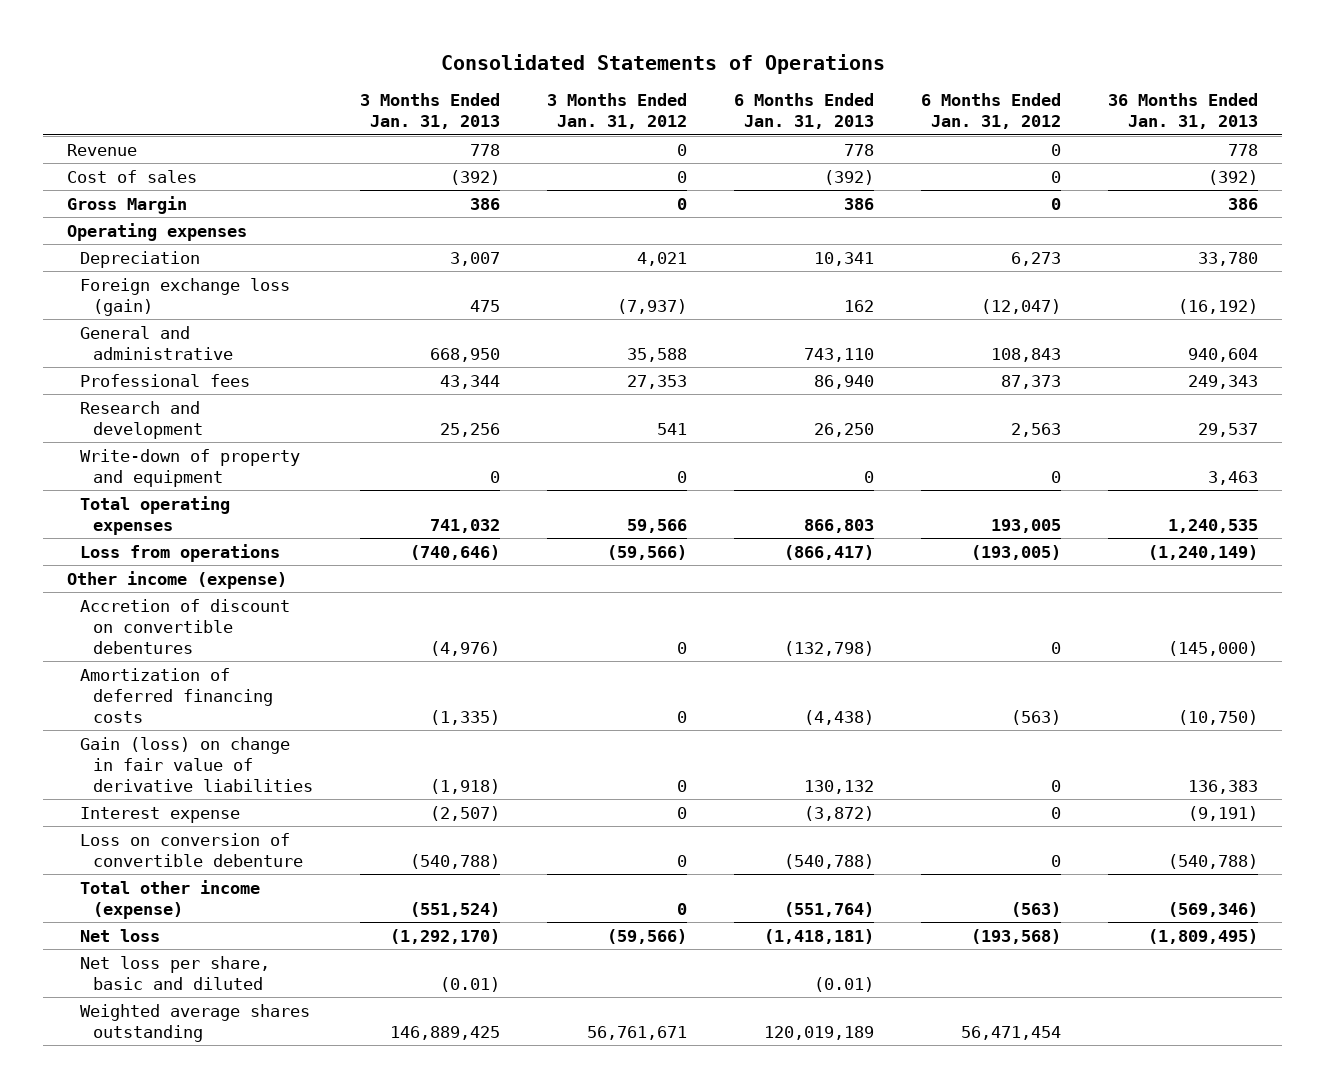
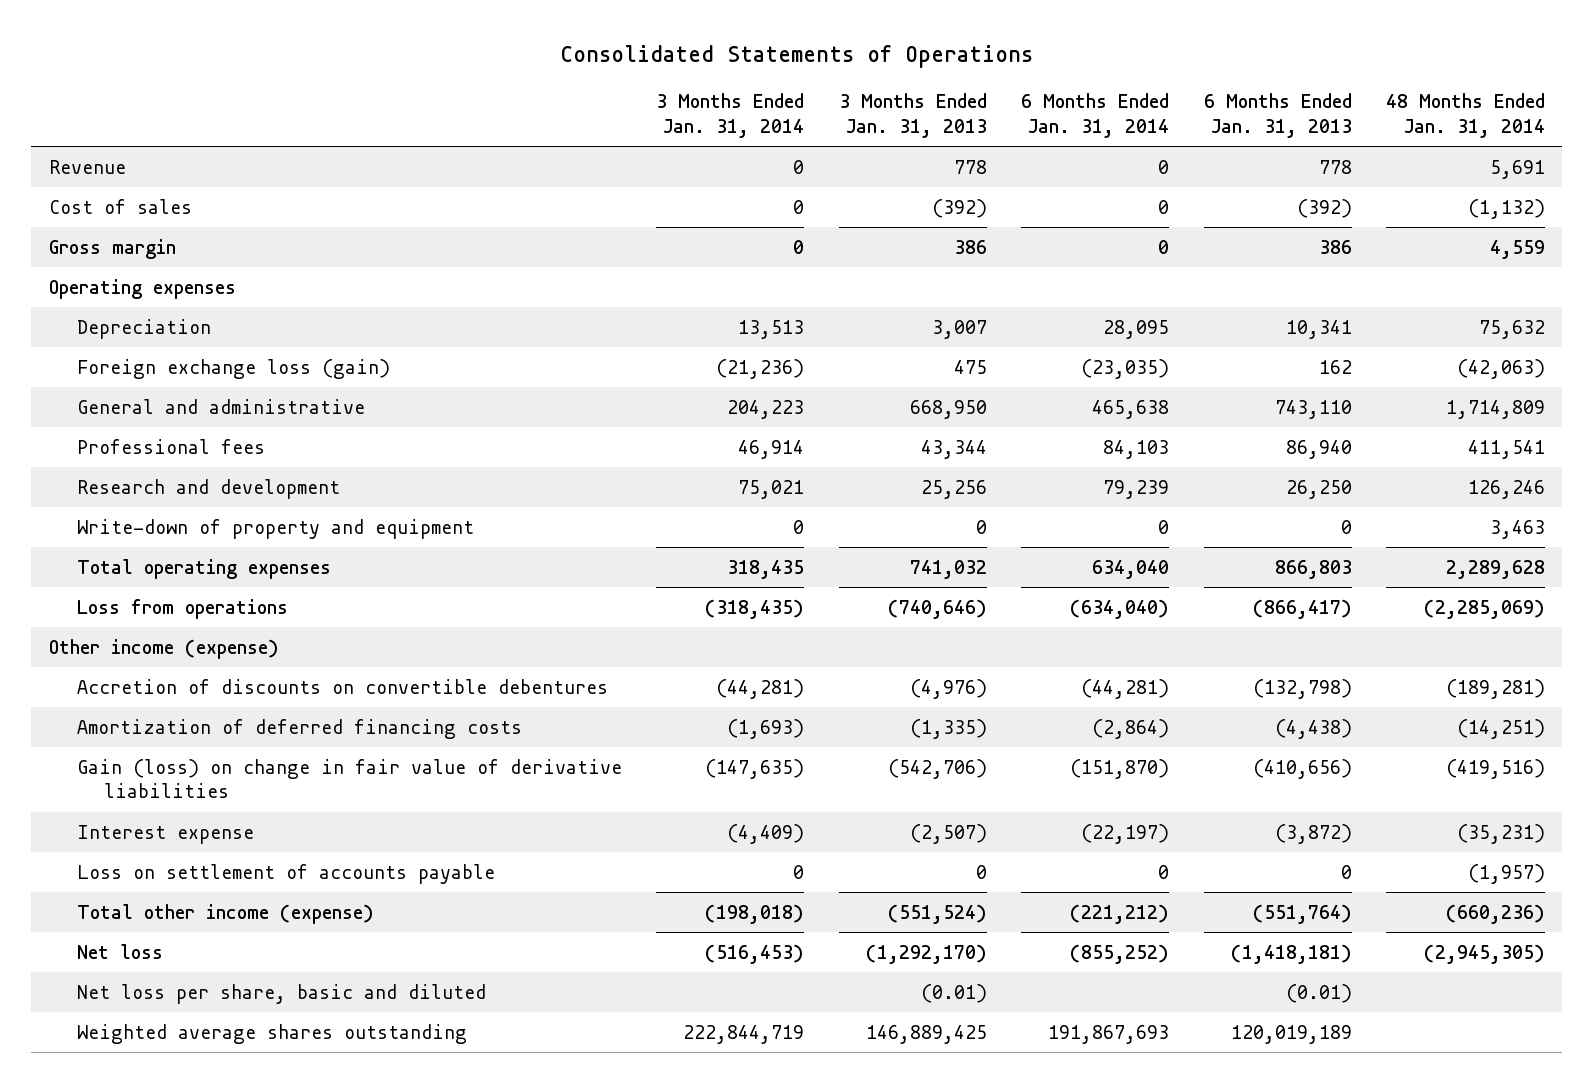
[547,93,688,130] 3 Months Ended Jan. 31, 2012 -> none
[921,93,1062,130] 6 Months Ended Jan. 31, 2012 -> none
[1108,93,1259,130] 36 Months Ended Jan. 31, 2013 -> none
none -> [656,93,805,138] 3 Months Ended Jan. 31, 2014
none -> [1021,93,1170,138] 6 Months Ended Jan. 31, 2014
none -> [1386,93,1546,138] 48 Months Ended Jan. 31, 2014
[67,195,188,214] Gross Margin -> [48,238,176,259] Gross margin
[79,598,290,654] Accretion of discount on convertible debentures -> [76,678,608,694] Accretion of discounts on convertible debentures
[430,778,501,794] (1,918) -> [887,758,987,779] (542,706)
[804,779,875,794] 130,132 -> [1252,758,1352,779] (410,656)
[79,832,303,867] Loss on conversion of convertible debenture -> none
none -> [76,863,495,884] Loss on settlement of accounts payable

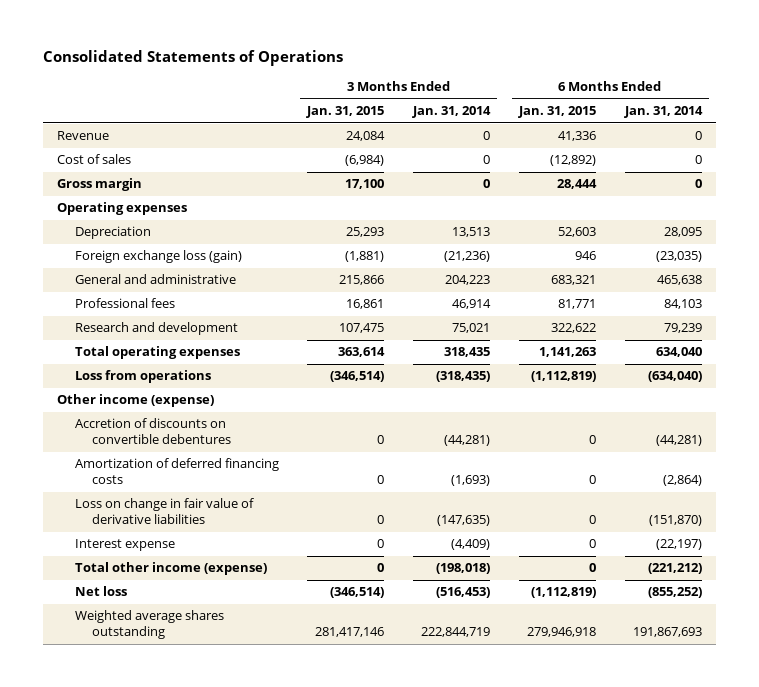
[838,93,987,138] 3 Months Ended Jan. 31, 2013 -> none
[1203,93,1352,138] 6 Months Ended Jan. 31, 2013 -> none
[1386,93,1546,138] 48 Months Ended Jan. 31, 2014 -> none
none -> [306,106,385,119] Jan. 31, 2015
none -> [517,106,596,119] Jan. 31, 2015
[76,518,474,539] Write-down of property and equipment -> none
[76,758,622,799] Gain (loss) on change in fair value of derivative liabilities -> [74,498,254,524] Loss on change in fair value of derivative liabilities
[76,863,495,884] Loss on settlement of accounts payable -> none
[76,983,486,1004] Net loss per share, basic and diluted -> none

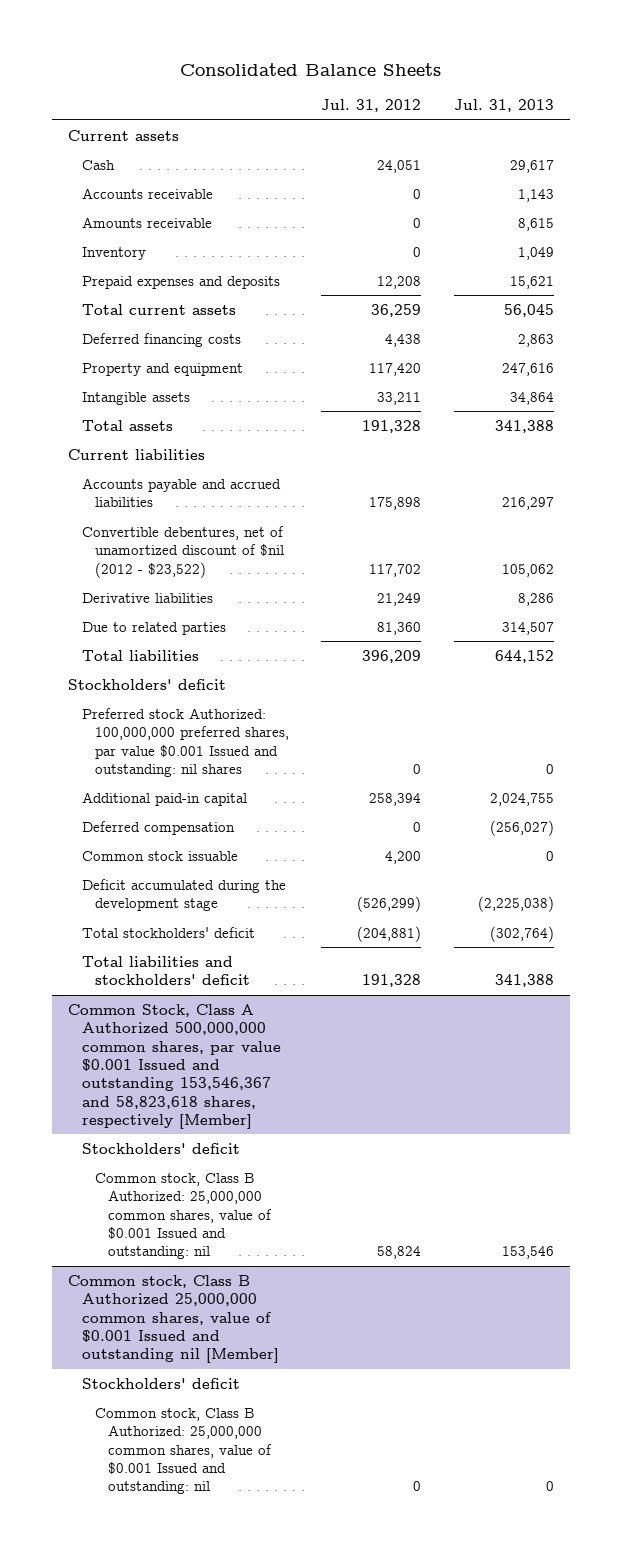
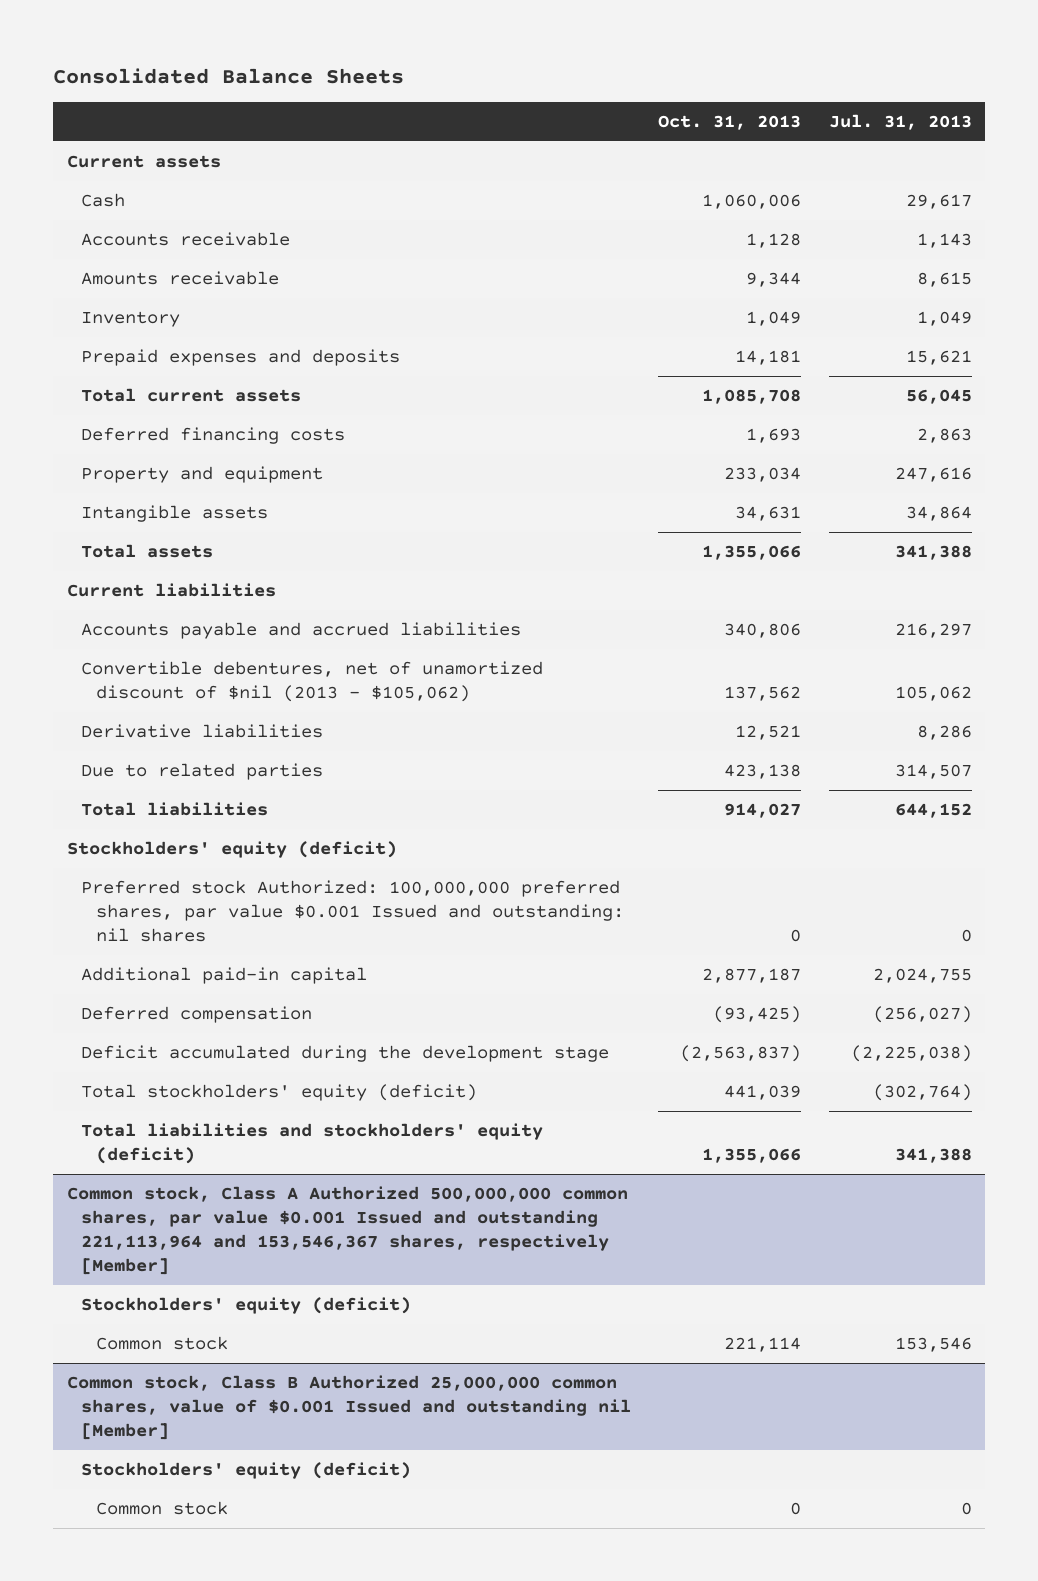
[321,99,422,113] Jul. 31, 2012 -> none
none -> [658,114,802,130] Oct. 31, 2013
[81,525,284,578] Convertible debentures, net of unamortized discount of $nil (2012 - $23,522) -> [81,661,544,703] Convertible debentures, net of unamortized discount of $nil (2013 - $105,062)
[68,678,227,690] Stockholders' deficit -> [66,841,397,859] Stockholders' equity (deficit)
[81,850,238,861] Common stock issuable -> none
[81,926,255,938] Total stockholders' deficit -> [81,1084,478,1102] Total stockholders' equity (deficit)
[81,955,250,986] Total liabilities and stockholders' deficit -> [81,1123,544,1165] Total liabilities and stockholders' equity (deficit)
[68,1003,281,1129] Common Stock, Class A Authorized 500,000,000 common shares, par value $0.001 Issued and outstanding 153,546,367 and 58,823,618 shares, respectively [Member] -> [66,1186,628,1276] Common stock, Class A Authorized 500,000,000 common shares, par value $0.001 Issued and outstanding 221,113,964 and 153,546,367 shares, respectively [Member]
[81,1142,240,1154] Stockholders' deficit -> [81,1297,412,1315] Stockholders' equity (deficit)
[94,1172,273,1260] Common stock, Class B Authorized: 25,000,000 common shares, value of $0.001 Issued and outstanding: nil -> [95,1336,228,1351] Common stock
[81,1377,240,1389] Stockholders' deficit -> [81,1462,412,1480] Stockholders' equity (deficit)
[94,1407,273,1495] Common stock, Class B Authorized: 25,000,000 common shares, value of $0.001 Issued and outstanding: nil -> [95,1501,228,1516] Common stock

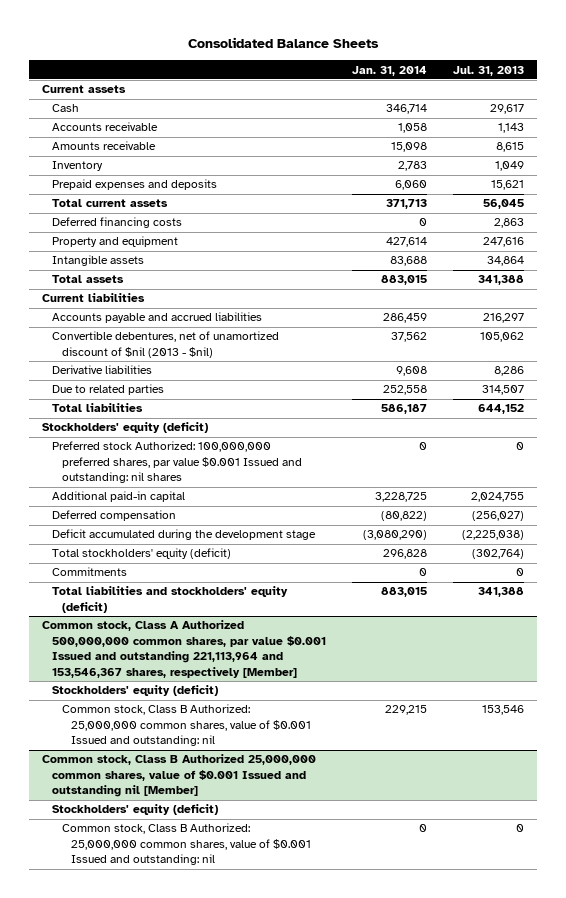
[658,114,802,130] Oct. 31, 2013 -> none
none -> [351,65,427,76] Jan. 31, 2014
[81,661,544,703] Convertible debentures, net of unamortized discount of $nil (2013 - $105,062) -> [51,331,279,358] Convertible debentures, net of unamortized discount of $nil (2013 - $nil)
none -> [51,567,127,577] Commitments
[95,1336,228,1351] Common stock -> [61,704,312,747] Common stock, Class B Authorized: 25,000,000 common shares, value of $0.001 Issued and outstanding: nil
[95,1501,228,1516] Common stock -> [61,823,312,866] Common stock, Class B Authorized: 25,000,000 common shares, value of $0.001 Issued and outstanding: nil

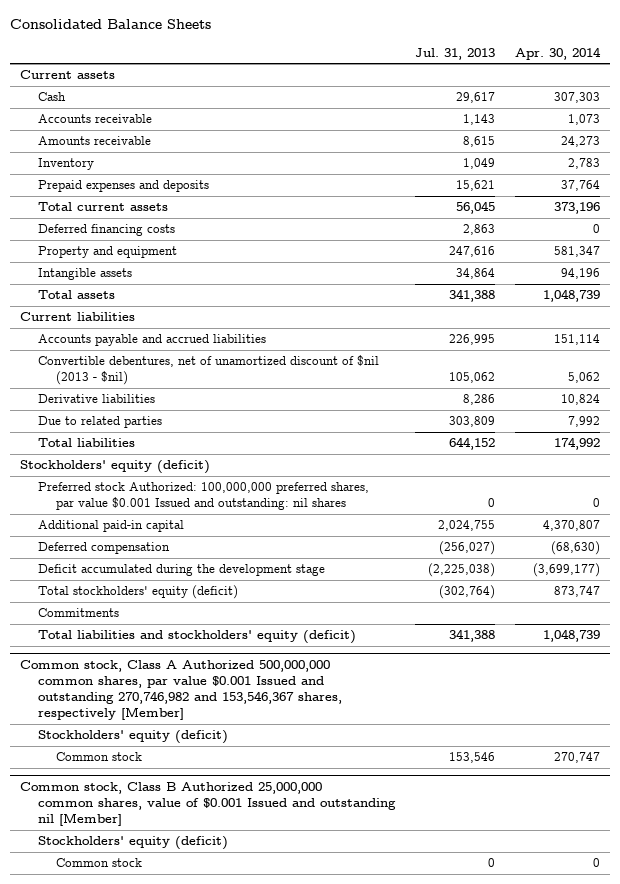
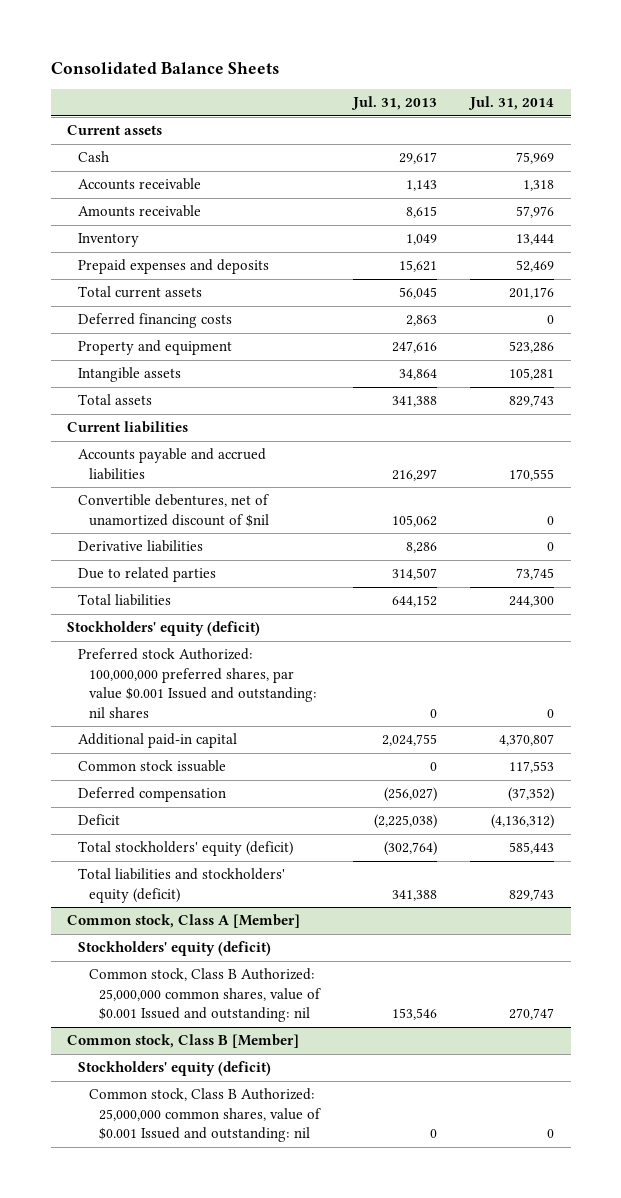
[514,46,601,60] Apr. 30, 2014 -> none
none -> [468,96,555,111] Jul. 31, 2014
[448,334,495,346] 226,995 -> [392,468,438,481] 216,297
[37,355,379,386] Convertible debentures, net of unamortized discount of $nil (2013 - $nil) -> [77,494,269,527] Convertible debentures, net of unamortized discount of $nil
[448,416,495,428] 303,809 -> [392,568,438,581] 314,507
none -> [77,760,226,773] Common stock issuable
[37,564,325,577] Deficit accumulated during the development stage -> [77,814,120,826] Deficit
[37,608,119,618] Commitments -> none
[19,660,342,720] Common stock, Class A Authorized 500,000,000 common shares, par value $0.001 Issued and outstanding 270,746,982 and 153,546,367 shares, respectively [Member] -> none
none -> [66,914,300,929] Common stock, Class A [Member]
[19,782,396,826] Common stock, Class B Authorized 25,000,000 common shares, value of $0.001 Issued and outstanding nil [Member] -> none
[55,752,142,762] Common stock -> [88,968,322,1023] Common stock, Class B Authorized: 25,000,000 common shares, value of $0.001 Issued and outstanding: nil
none -> [66,1034,299,1049] Common stock, Class B [Member]
[55,858,142,868] Common stock -> [88,1088,322,1143] Common stock, Class B Authorized: 25,000,000 common shares, value of $0.001 Issued and outstanding: nil

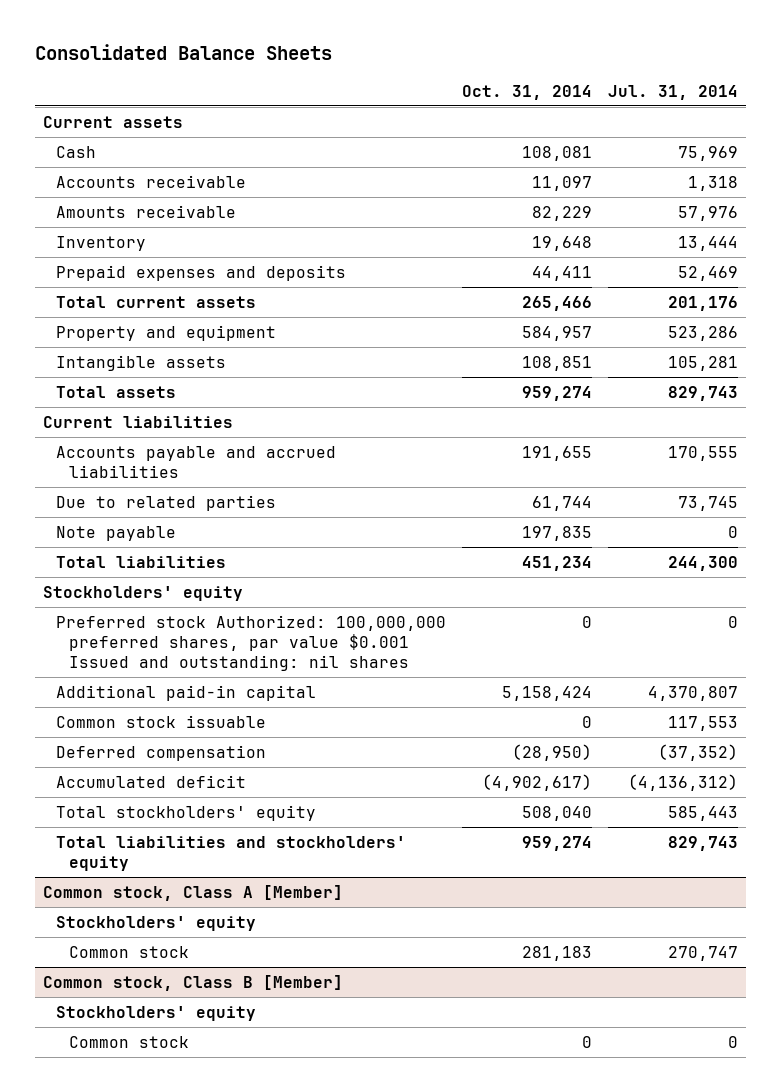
[351,96,438,111] Jul. 31, 2013 -> none
none -> [462,84,593,100] Oct. 31, 2014
[77,313,232,329] Deferred financing costs -> none
[77,494,269,527] Convertible debentures, net of unamortized discount of $nil -> none
[77,540,203,553] Derivative liabilities -> none
none -> [55,525,176,541] Note payable
[66,621,260,637] Stockholders' equity (deficit) -> [43,585,244,601] Stockholders' equity
[77,814,120,826] Deficit -> [55,774,246,788] Accumulated deficit
[77,841,293,857] Total stockholders' equity (deficit) -> [55,804,316,821] Total stockholders' equity
[77,868,285,903] Total liabilities and stockholders' equity (deficit) -> [55,835,406,871] Total liabilities and stockholders' equity
[77,941,271,957] Stockholders' equity (deficit) -> [55,915,256,931] Stockholders' equity
[88,968,322,1023] Common stock, Class B Authorized: 25,000,000 common shares, value of $0.001 Issued and outstanding: nil -> [68,945,189,958] Common stock
[77,1061,271,1077] Stockholders' equity (deficit) -> [55,1005,256,1021] Stockholders' equity
[88,1088,322,1143] Common stock, Class B Authorized: 25,000,000 common shares, value of $0.001 Issued and outstanding: nil -> [68,1035,189,1048] Common stock

